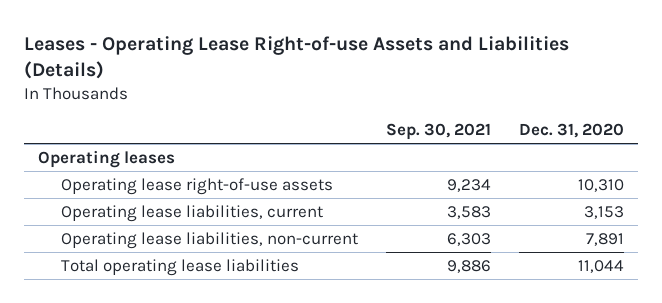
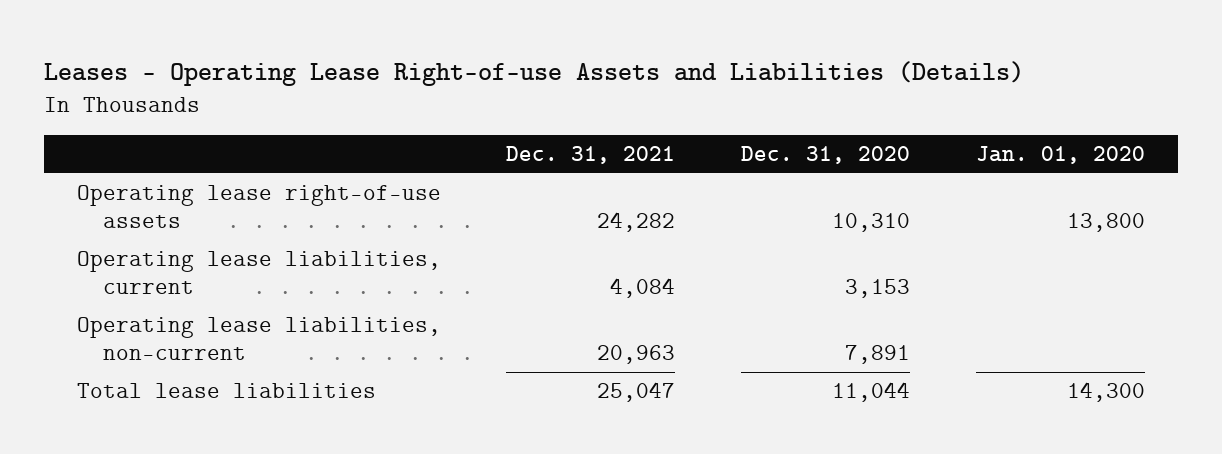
[385,122,491,140] Sep. 30, 2021 -> none
none -> [506,145,676,164] Dec. 31, 2021
none -> [975,145,1145,164] Jan. 01, 2020
[38,150,176,169] Operating leases -> none
[60,259,299,277] Total operating lease liabilities -> [76,383,376,399] Total lease liabilities

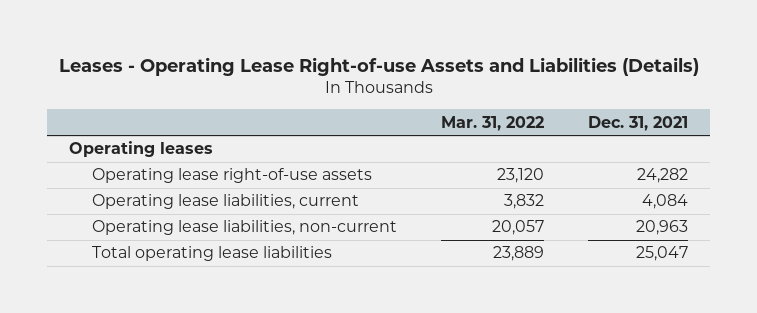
[741,145,911,164] Dec. 31, 2020 -> none
[975,145,1145,164] Jan. 01, 2020 -> none
none -> [441,115,545,131] Mar. 31, 2022
none -> [69,141,214,158] Operating leases
[76,383,376,399] Total lease liabilities -> [92,246,333,262] Total operating lease liabilities

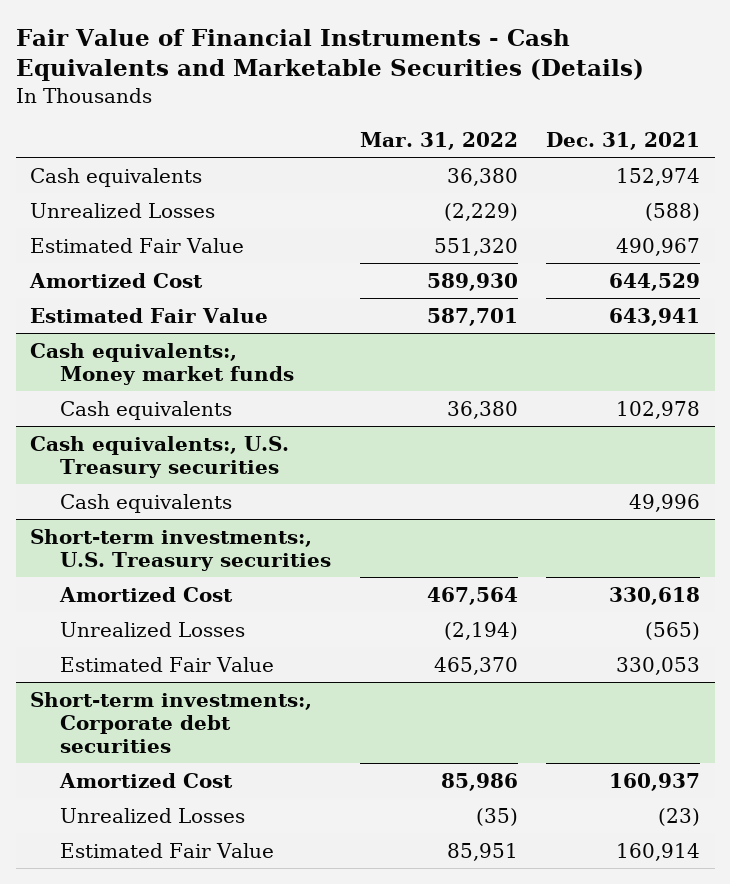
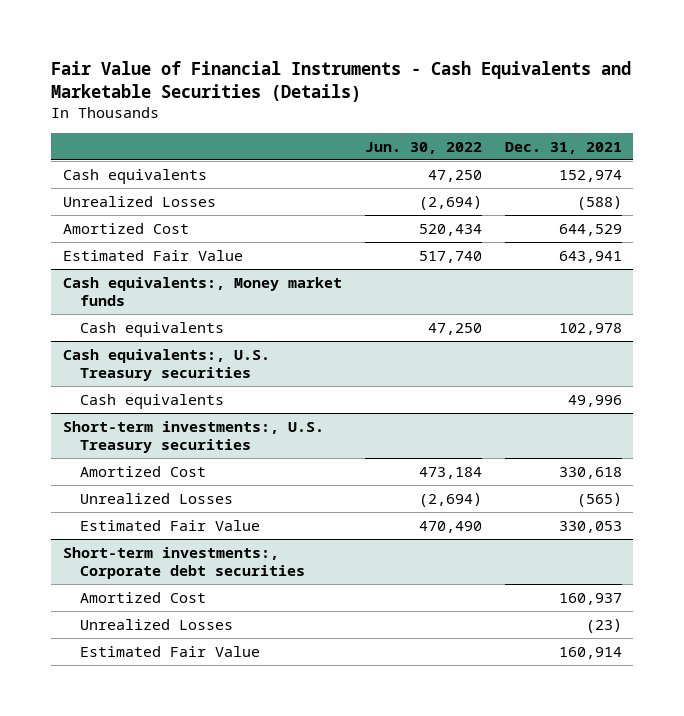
[359,131,518,150] Mar. 31, 2022 -> none
none -> [364,141,482,154] Jun. 30, 2022
[30,237,245,253] Estimated Fair Value -> none

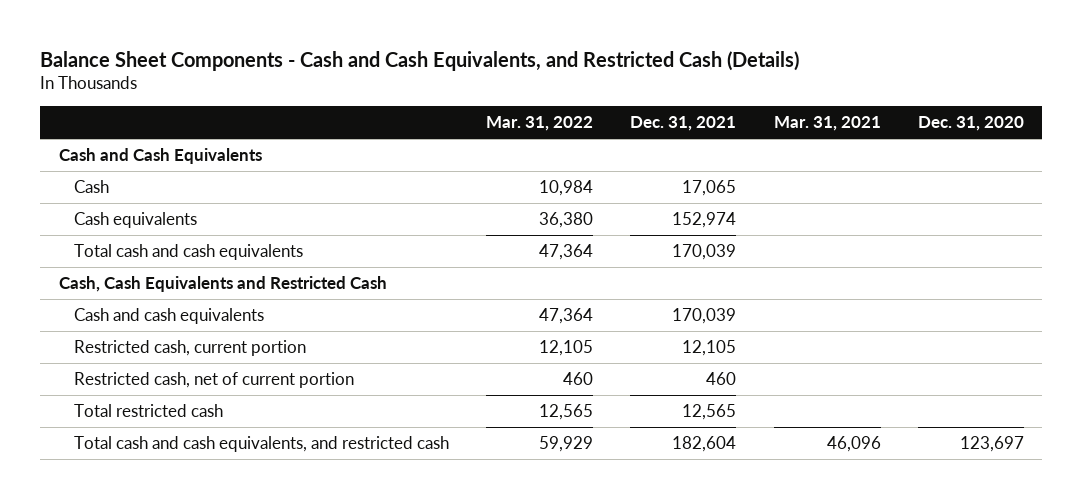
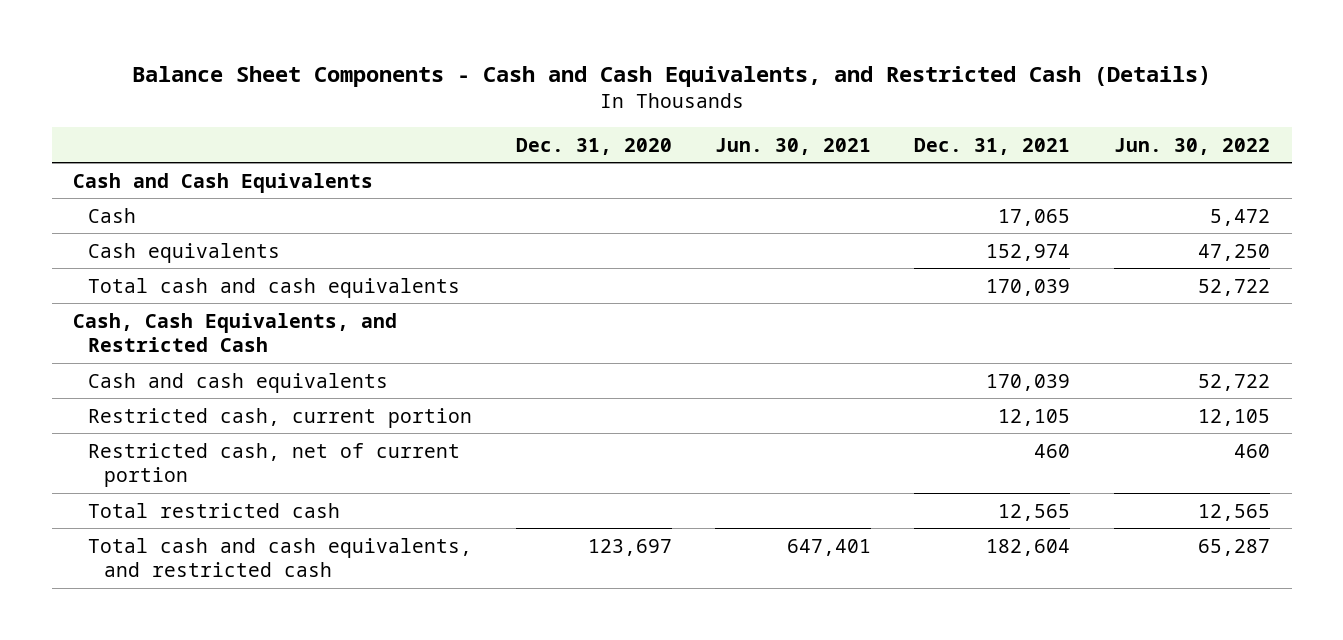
[486,116,594,132] Mar. 31, 2022 -> none
[773,116,881,132] Mar. 31, 2021 -> none
none -> [715,137,872,155] Jun. 30, 2021
none -> [1113,137,1270,155] Jun. 30, 2022
[58,275,387,292] Cash, Cash Equivalents and Restricted Cash -> [73,312,398,353] Cash, Cash Equivalents, and Restricted Cash

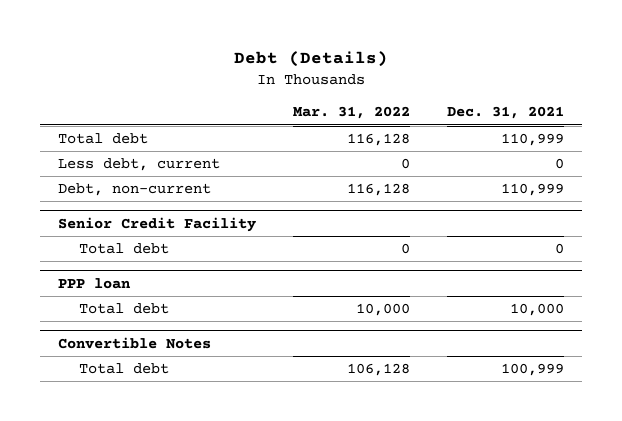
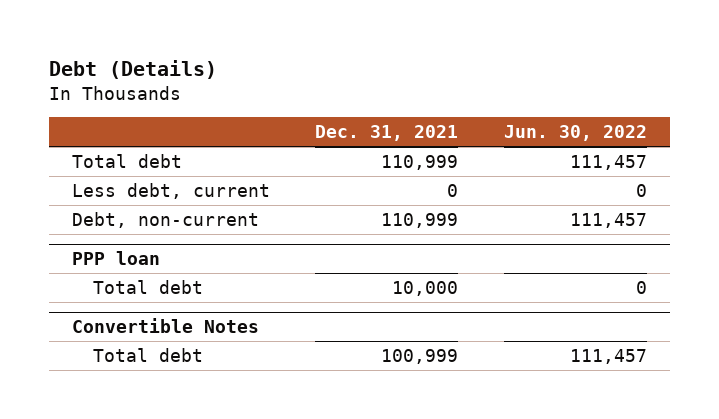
[292,106,410,120] Mar. 31, 2022 -> none
none -> [504,124,648,141] Jun. 30, 2022
[58,216,257,232] Senior Credit Facility -> none
[79,243,170,255] Total debt -> none

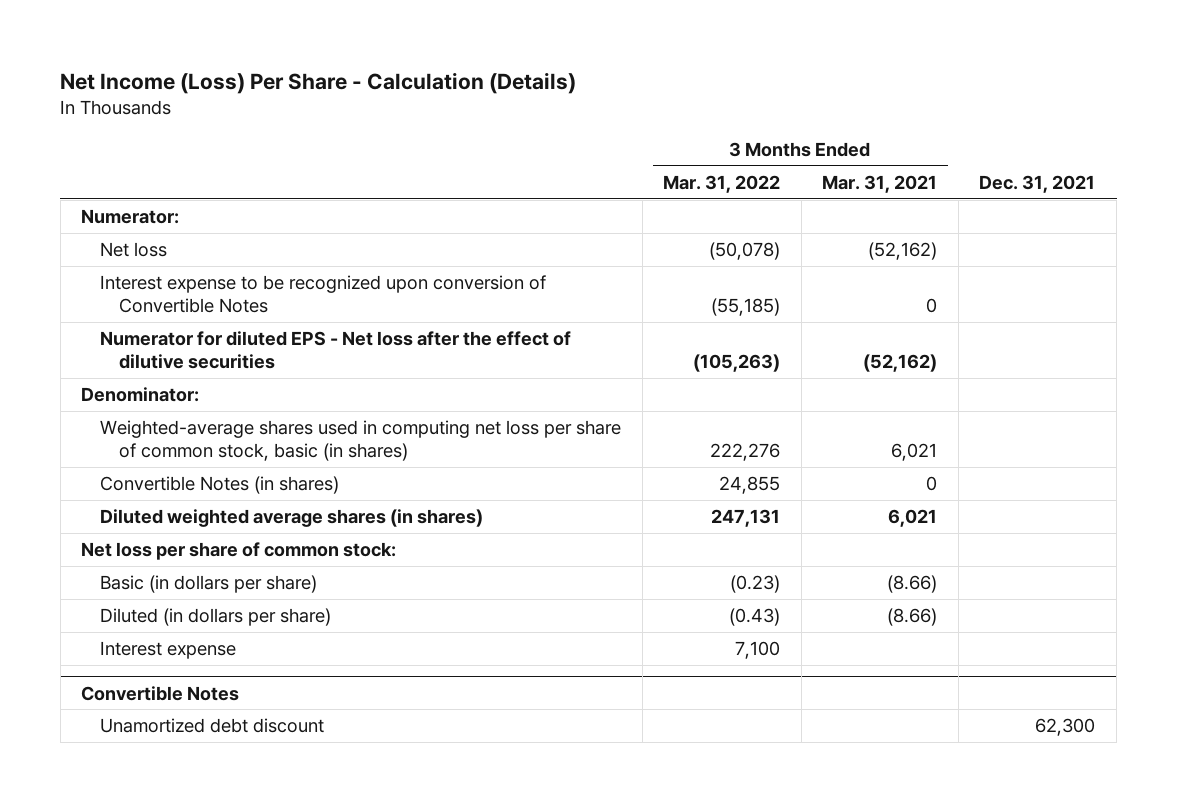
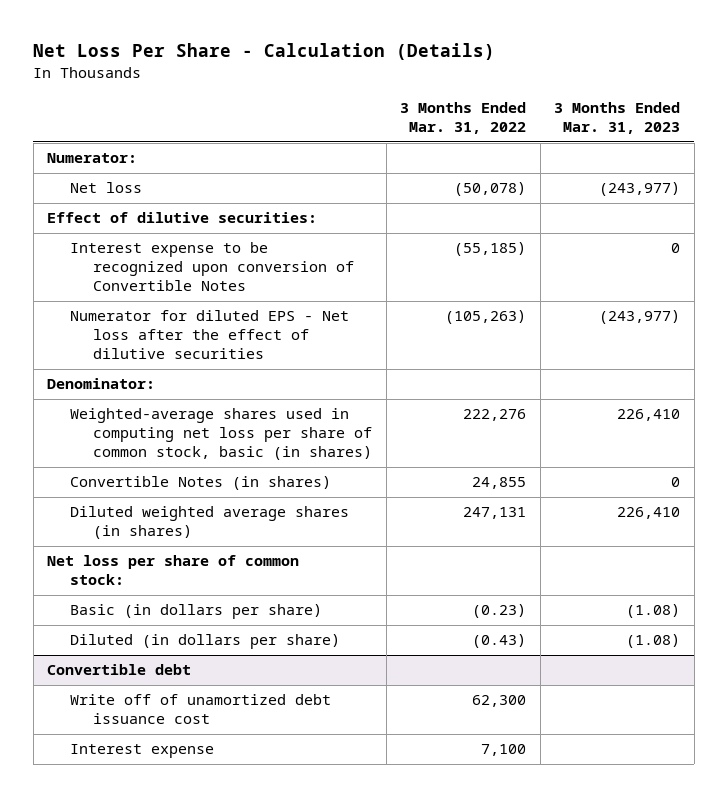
[60,72,577,95] Net Income (Loss) Per Share - Calculation (Details) -> [33,43,496,61] Net Loss Per Share - Calculation (Details)
[822,174,938,193] Mar. 31, 2021 -> none
[979,174,1096,193] Dec. 31, 2021 -> none
none -> [554,102,681,135] 3 Months Ended Mar. 31, 2023
none -> [47,212,318,224] Effect of dilutive securities:
none -> [47,664,192,676] Convertible debt
none -> [70,694,332,725] Write off of unamortized debt issuance cost
[81,685,240,701] Convertible Notes -> none
[100,718,325,734] Unamortized debt discount -> none

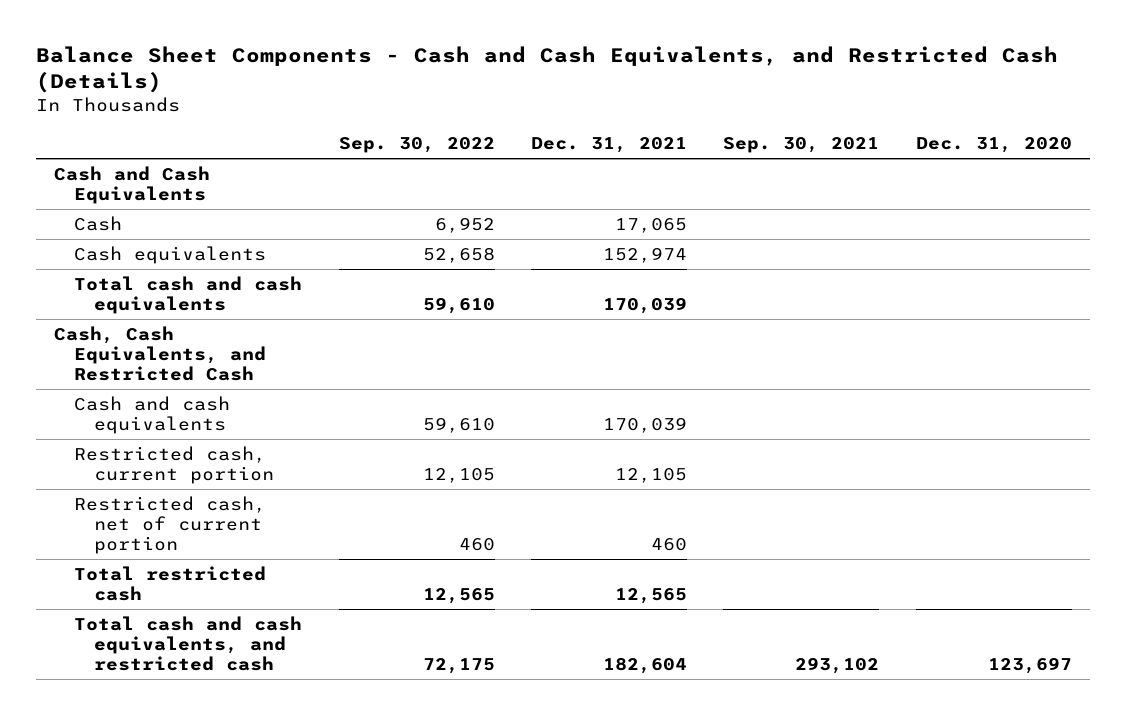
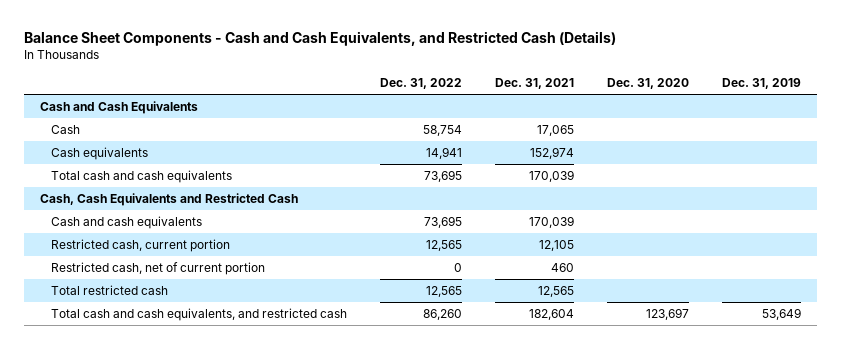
[338,136,495,153] Sep. 30, 2022 -> none
[723,136,880,153] Sep. 30, 2021 -> none
none -> [379,78,462,90] Dec. 31, 2022
none -> [721,78,801,90] Dec. 31, 2019
[53,325,267,381] Cash, Cash Equivalents, and Restricted Cash -> [40,192,299,206] Cash, Cash Equivalents and Restricted Cash

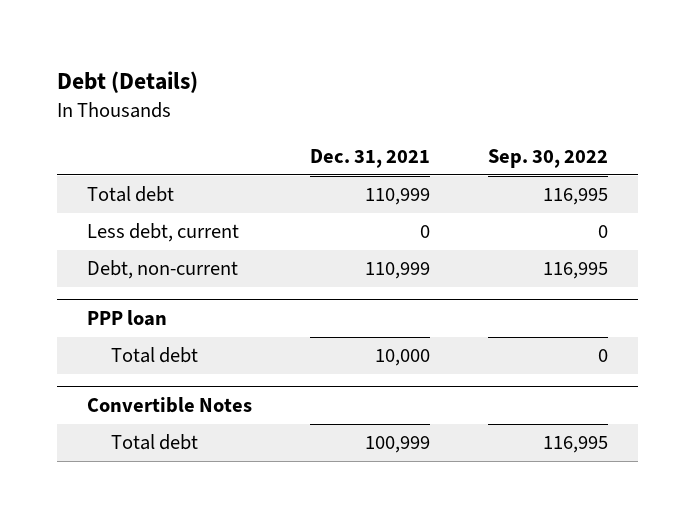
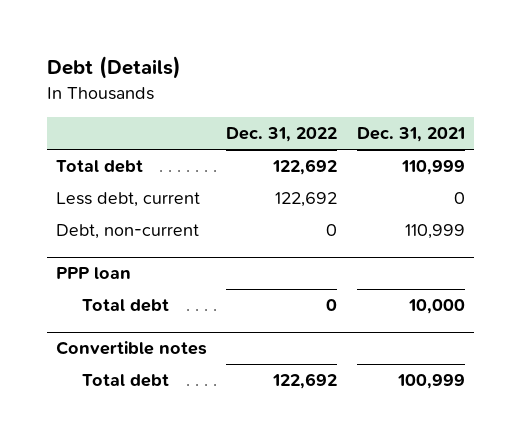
[488,149,609,169] Sep. 30, 2022 -> none
none -> [226,127,338,143] Dec. 31, 2022
[86,396,252,413] Convertible Notes -> [56,341,208,356] Convertible notes

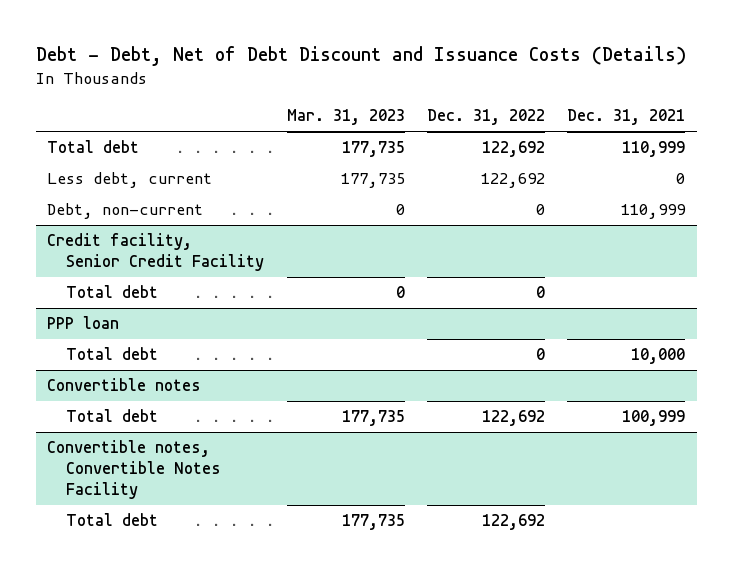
[46,56,181,80] Debt (Details) -> [36,46,687,67] Debt - Debt, Net of Debt Discount and Issuance Costs (Details)
none -> [286,109,405,126] Mar. 31, 2023
none -> [47,233,265,272] Credit facility, Senior Credit Facility
none -> [66,285,159,299] Total debt
none -> [47,440,222,499] Convertible notes, Convertible Notes Facility
none -> [66,513,159,527] Total debt

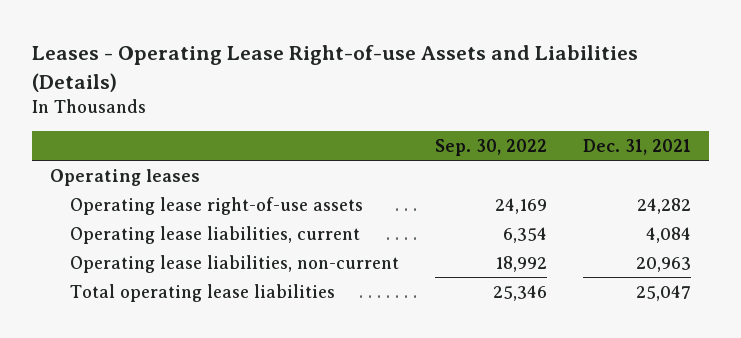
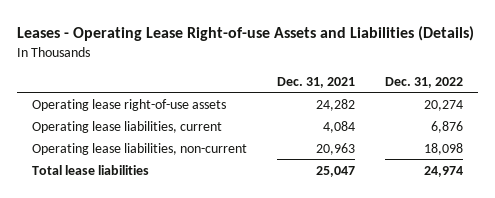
[434,139,547,157] Sep. 30, 2022 -> none
none -> [385,76,464,88] Dec. 31, 2022
[50,168,201,186] Operating leases -> none
[69,283,335,302] Total operating lease liabilities -> [31,164,149,175] Total lease liabilities

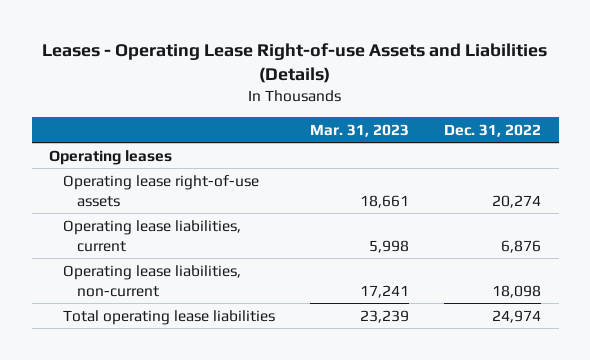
[276,76,355,88] Dec. 31, 2021 -> none
none -> [310,123,410,137] Mar. 31, 2023
none -> [49,149,173,165] Operating leases
[31,164,149,175] Total lease liabilities -> [63,309,276,325] Total operating lease liabilities

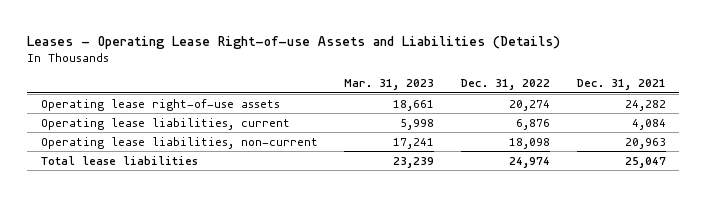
none -> [577,79,667,91] Dec. 31, 2021
[49,149,173,165] Operating leases -> none
[63,309,276,325] Total operating lease liabilities -> [40,155,198,165] Total lease liabilities

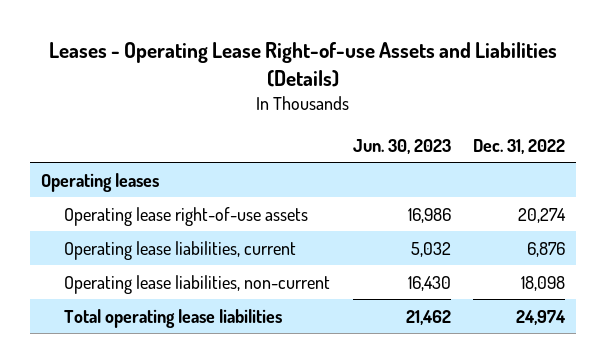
[344,79,435,91] Mar. 31, 2023 -> none
[577,79,667,91] Dec. 31, 2021 -> none
none -> [352,139,451,155] Jun. 30, 2023
none -> [41,172,160,192] Operating leases
[40,155,198,165] Total lease liabilities -> [64,308,283,328] Total operating lease liabilities

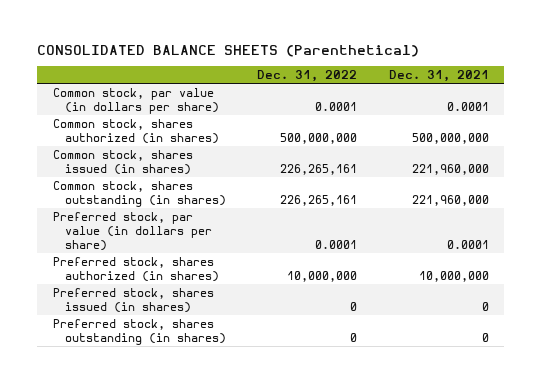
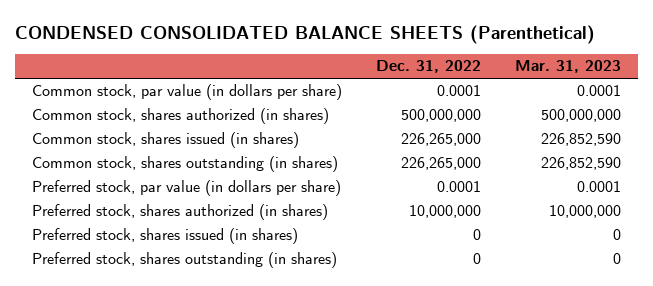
[37,44,420,57] CONSOLIDATED BALANCE SHEETS (Parenthetical) -> [14,24,595,44] CONDENSED CONSOLIDATED BALANCE SHEETS (Parenthetical)
[388,70,489,83] Dec. 31, 2021 -> none
none -> [514,60,621,74] Mar. 31, 2023
[280,163,358,175] 226,265,161 -> [400,133,481,147] 226,265,000
[280,194,358,206] 226,265,161 -> [400,157,481,171] 226,265,000

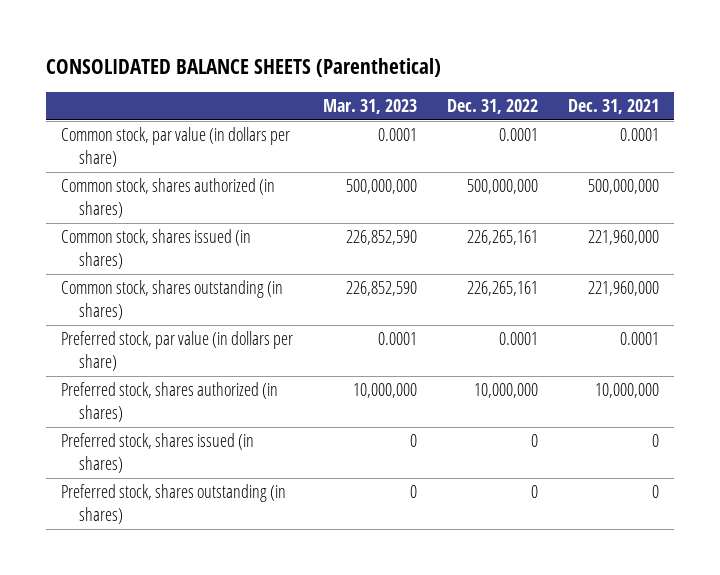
[14,24,595,44] CONDENSED CONSOLIDATED BALANCE SHEETS (Parenthetical) -> [45,57,441,77] CONSOLIDATED BALANCE SHEETS (Parenthetical)
none -> [568,99,660,115] Dec. 31, 2021
[400,133,481,147] 226,265,000 -> [467,230,539,246] 226,265,161
[400,157,481,171] 226,265,000 -> [467,281,539,297] 226,265,161

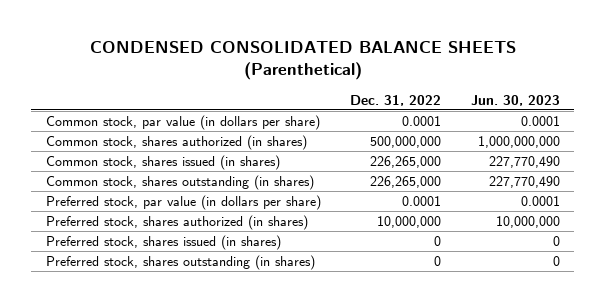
[45,57,441,77] CONSOLIDATED BALANCE SHEETS (Parenthetical) -> [89,41,516,81] CONDENSED CONSOLIDATED BALANCE SHEETS (Parenthetical)
[323,99,418,115] Mar. 31, 2023 -> none
[568,99,660,115] Dec. 31, 2021 -> none
none -> [470,94,560,106] Jun. 30, 2023
[467,230,539,246] 226,265,161 -> [370,156,442,169] 226,265,000
[467,281,539,297] 226,265,161 -> [370,176,442,189] 226,265,000

